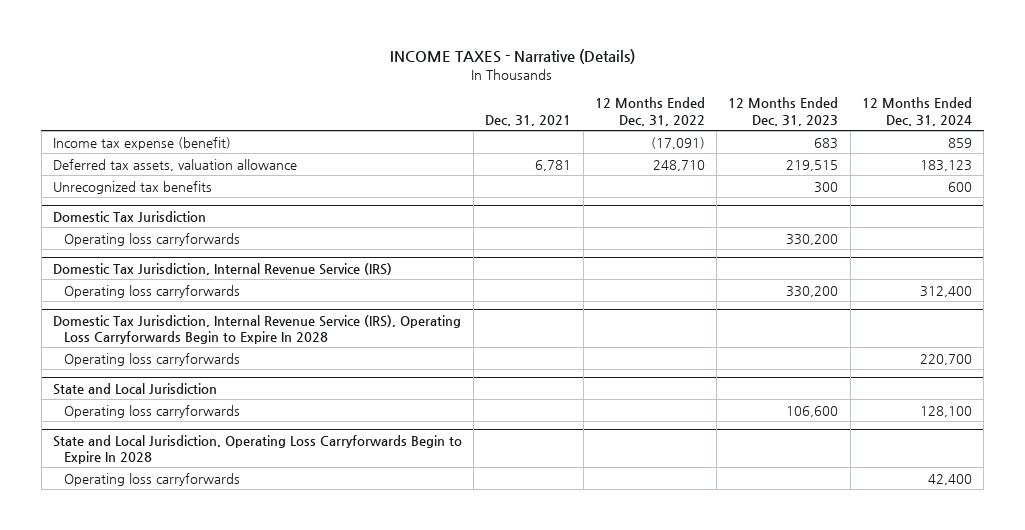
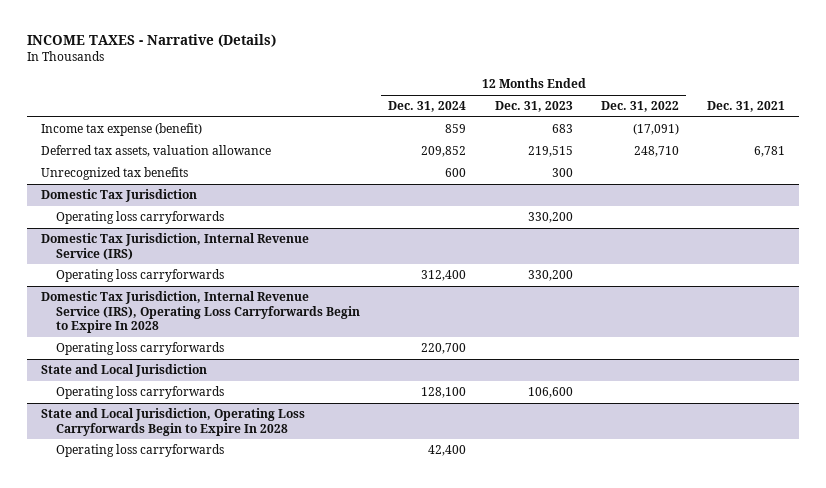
[919,159,972,171] 183,123 -> [421,146,467,158] 209,852

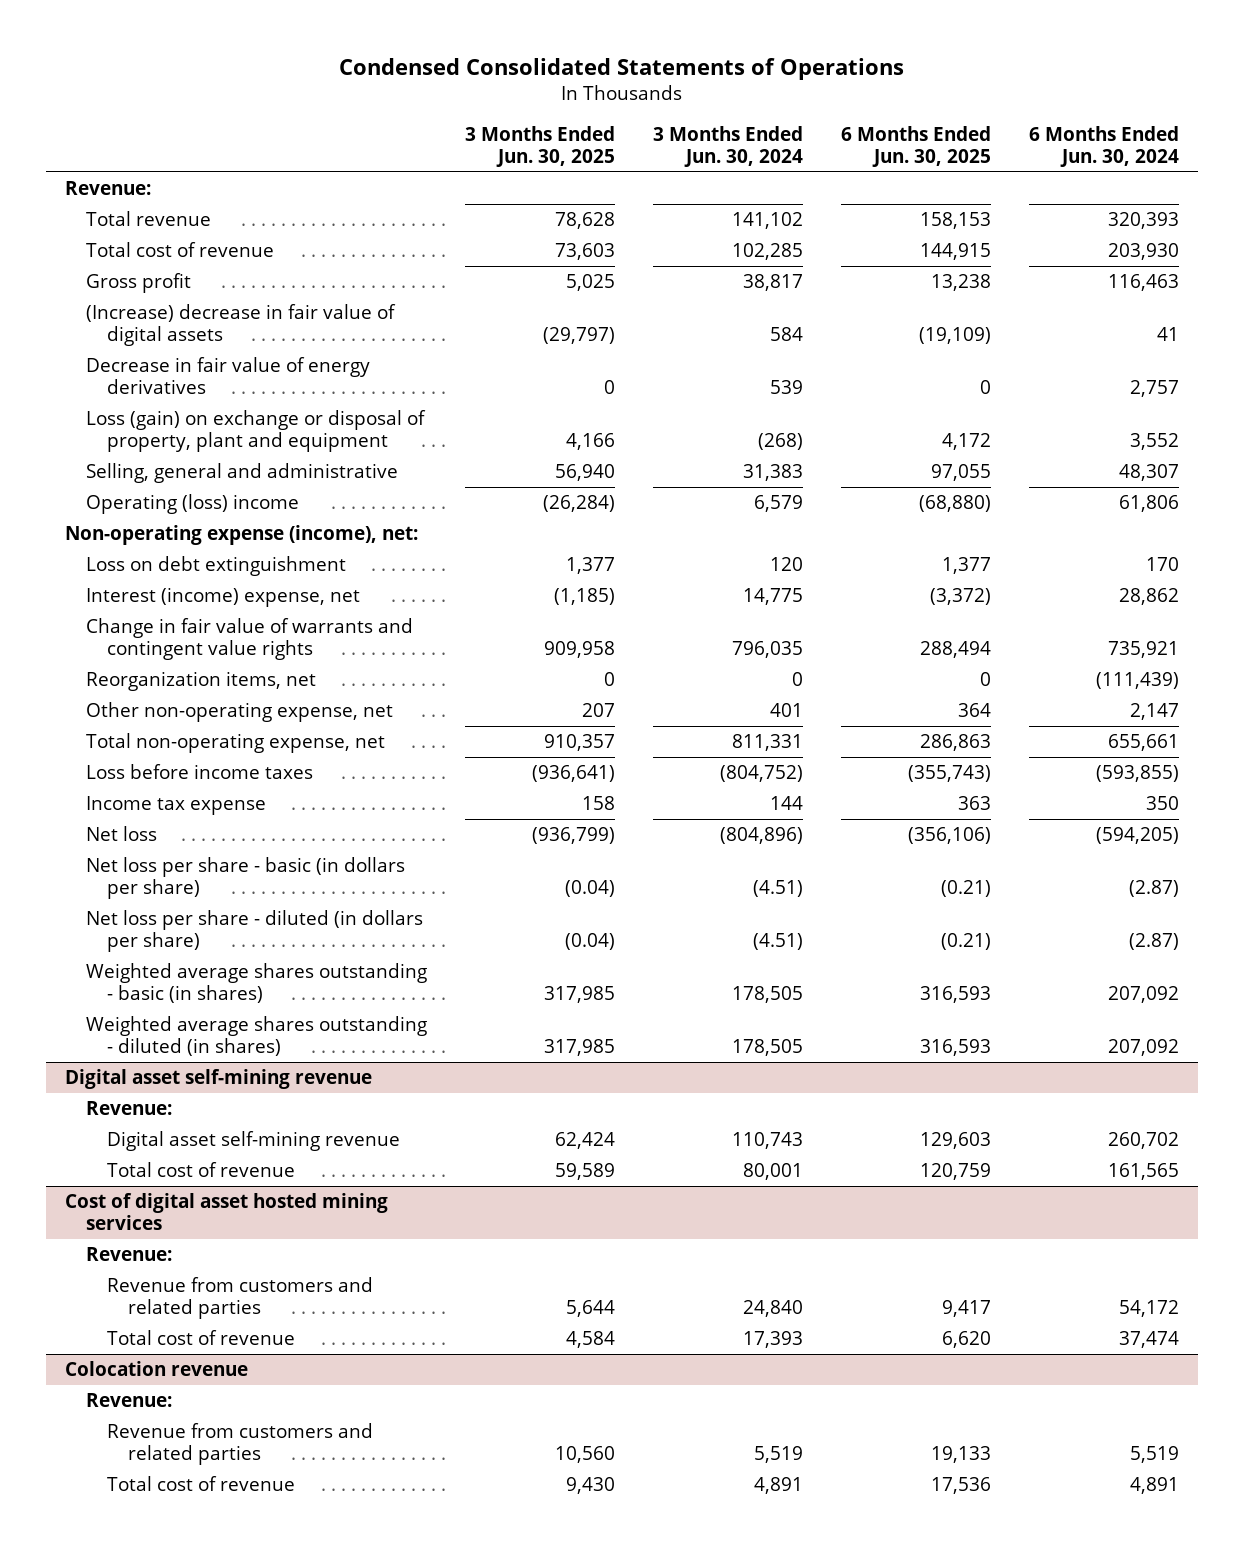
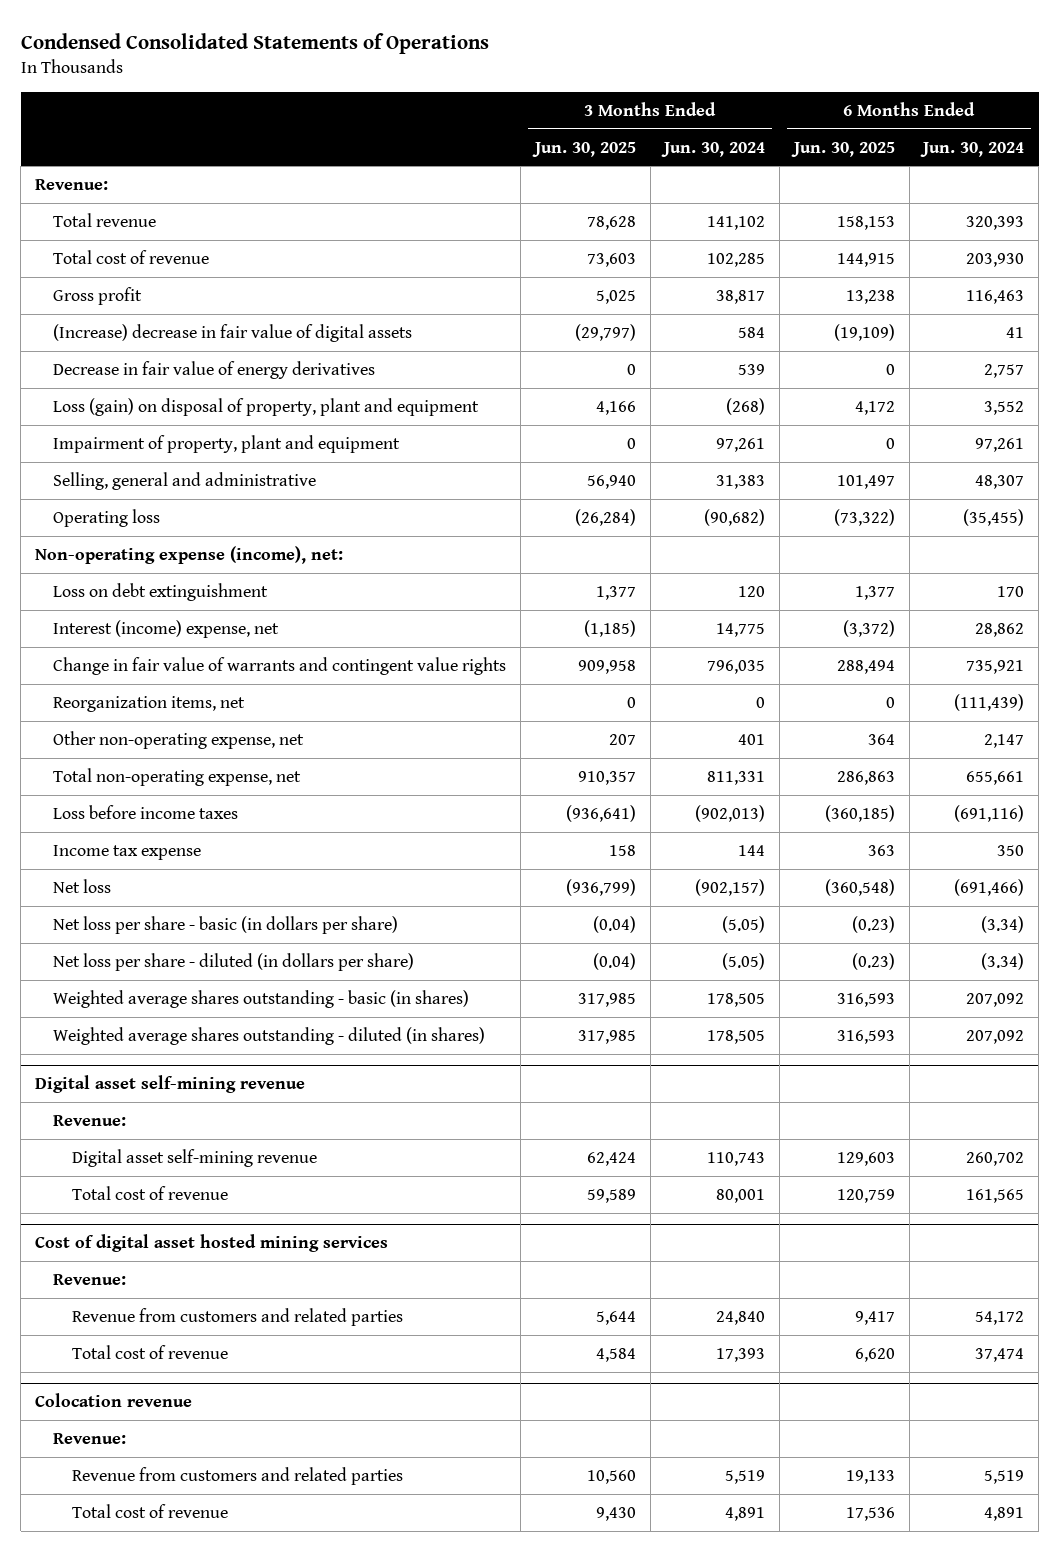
[85,410,426,453] Loss (gain) on exchange or disposal of property, plant and equipment -> [53,398,480,417] Loss (gain) on disposal of property, plant and equipment
none -> [53,435,401,454] Impairment of property, plant and equipment
[930,464,991,482] 97,055 -> [836,475,895,490] 101,497
[85,494,299,515] Operating (loss) income -> [53,509,161,528] Operating loss
[753,495,803,513] 6,579 -> [704,509,766,527] (90,682)
[918,495,991,513] (68,880) -> [833,509,895,527] (73,322)
[1118,495,1179,513] 61,806 -> [963,509,1025,527] (35,455)
[719,765,803,783] (804,752) -> [695,805,766,823] (902,013)
[907,765,991,783] (355,743) -> [824,805,895,823] (360,185)
[1095,765,1179,783] (593,855) -> [954,805,1025,823] (691,116)
[719,827,803,845] (804,896) -> [695,879,766,897] (902,157)
[907,827,991,845] (356,106) -> [824,879,895,897] (360,548)
[1095,827,1179,845] (594,205) -> [954,879,1025,897] (691,466)
[752,880,803,898] (4.51) -> [722,916,766,934] (5.05)
[940,880,991,898] (0.21) -> [851,916,895,934] (0.23)
[1128,880,1179,898] (2.87) -> [981,916,1025,934] (3.34)
[752,933,803,951] (4.51) -> [722,953,766,971] (5.05)
[940,933,991,951] (0.21) -> [851,953,895,971] (0.23)
[1128,933,1179,951] (2.87) -> [981,953,1025,971] (3.34)

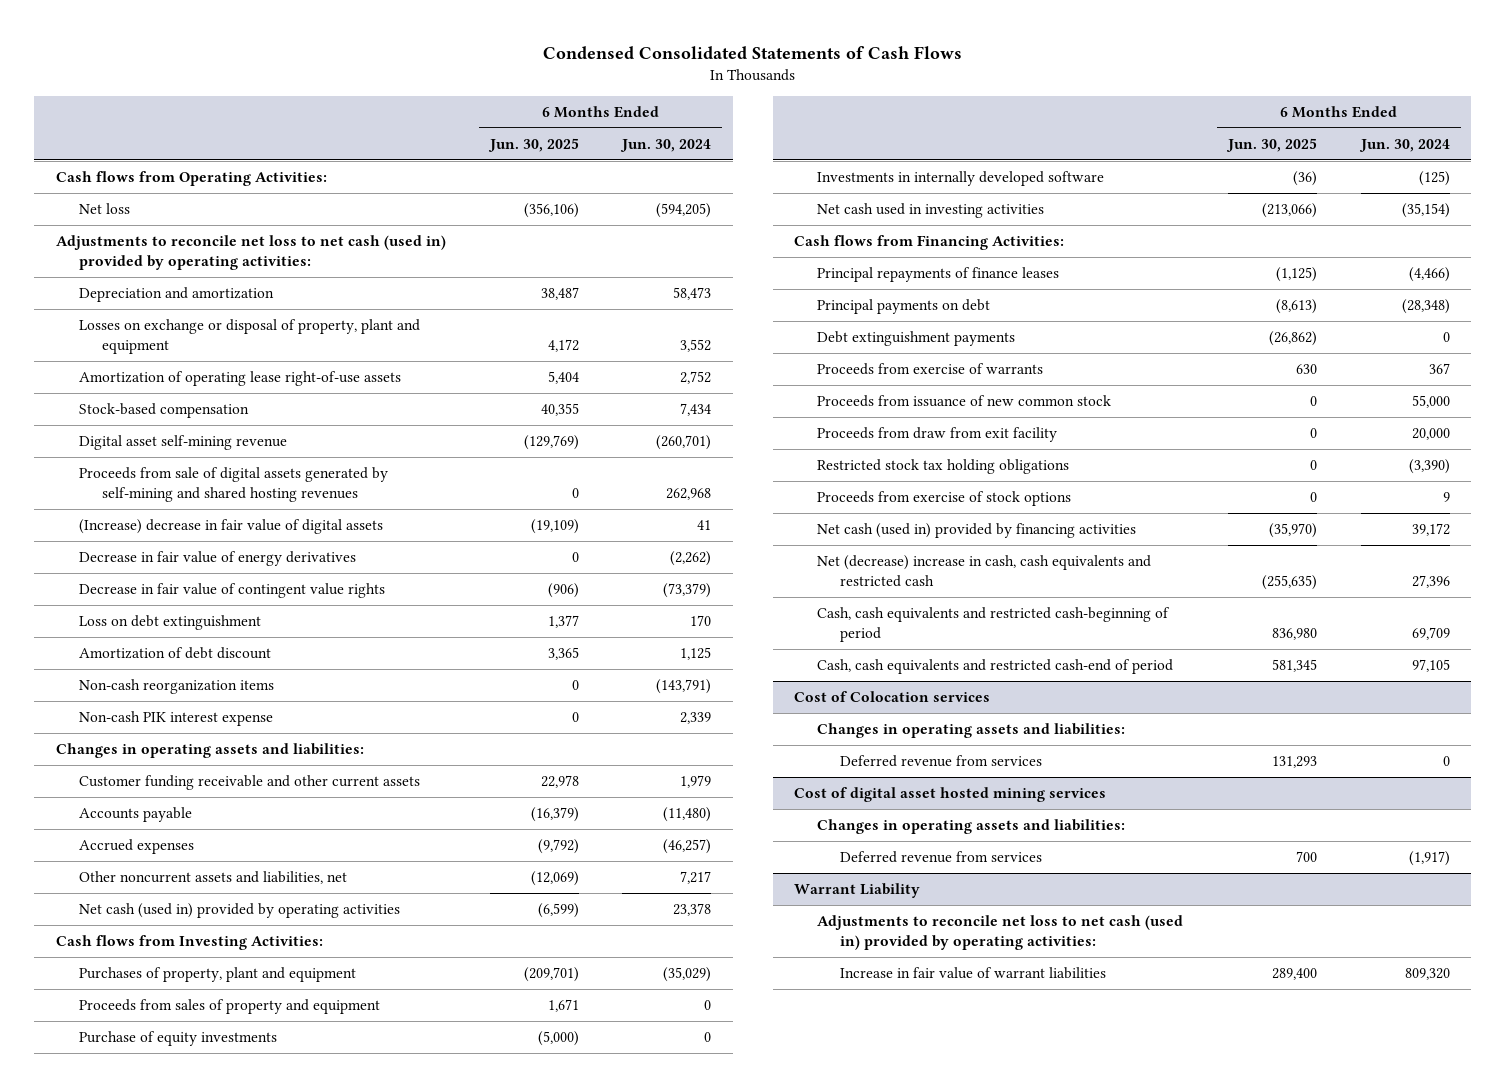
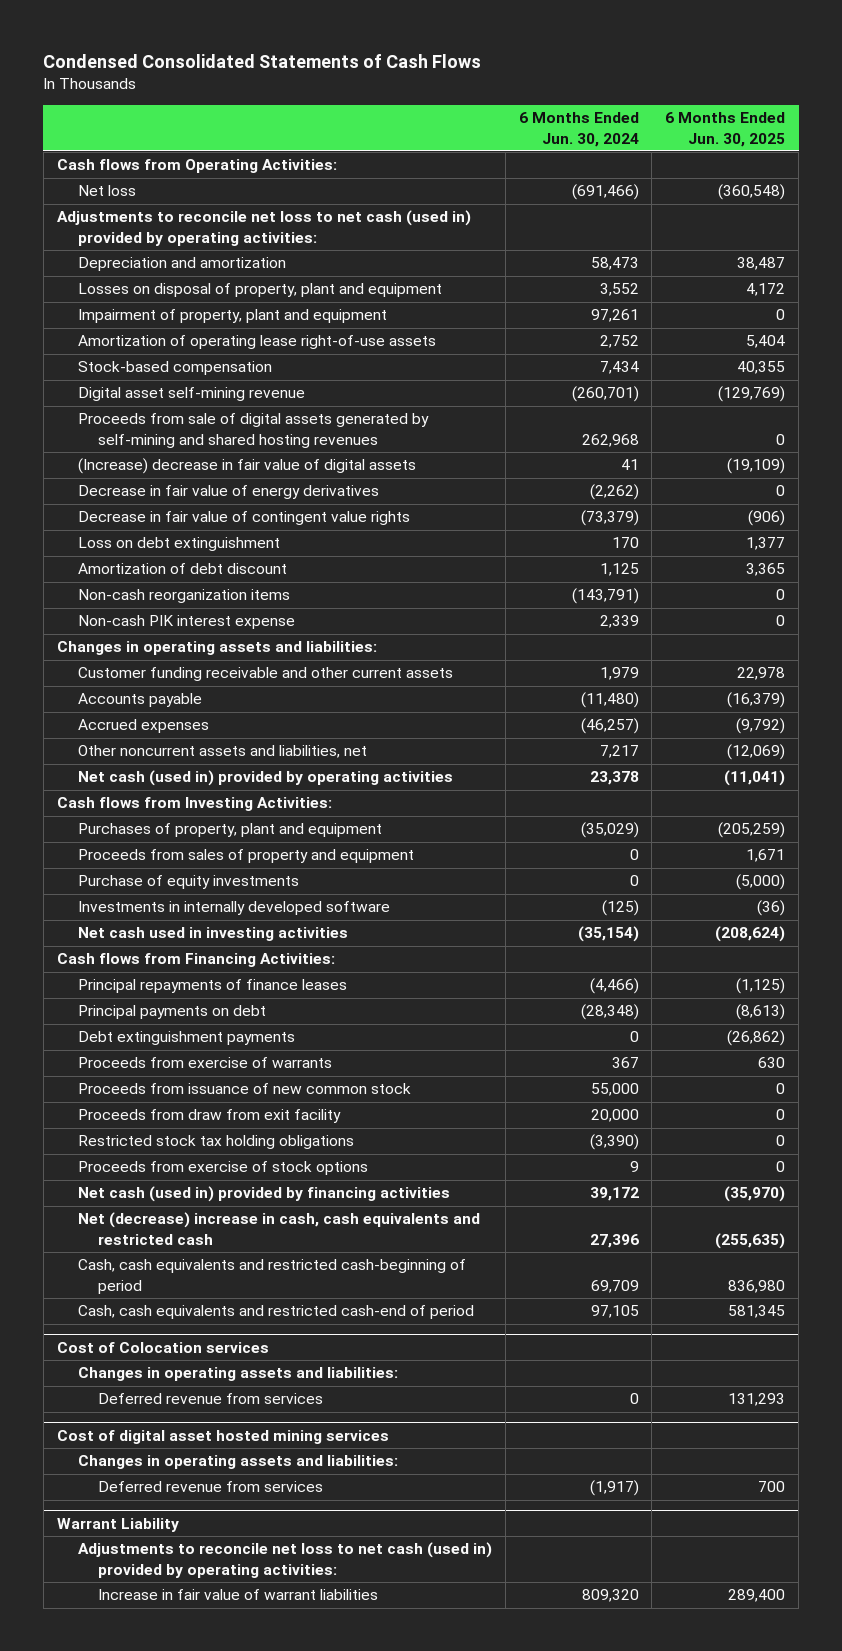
[523,203,579,219] (356,106) -> [718,184,786,201] (360,548)
[656,203,712,219] (594,205) -> [571,184,639,201] (691,466)
[78,319,420,355] Losses on exchange or disposal of property, plant and equipment -> [77,283,442,298] Losses on disposal of property, plant and equipment
none -> [77,309,387,324] Impairment of property, plant and equipment
[537,903,579,919] (6,599) -> [724,770,786,787] (11,041)
[523,967,579,983] (209,701) -> [718,822,786,839] (205,259)
[1262,203,1318,219] (213,066) -> [715,926,786,943] (208,624)

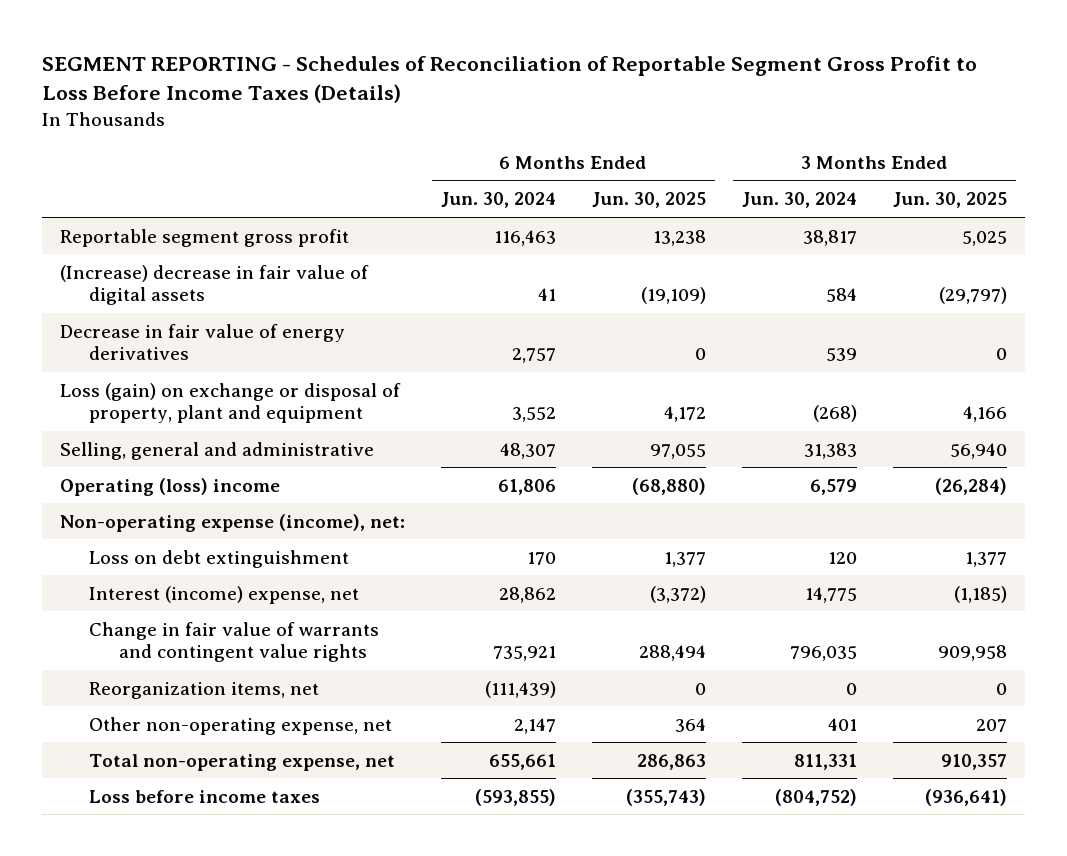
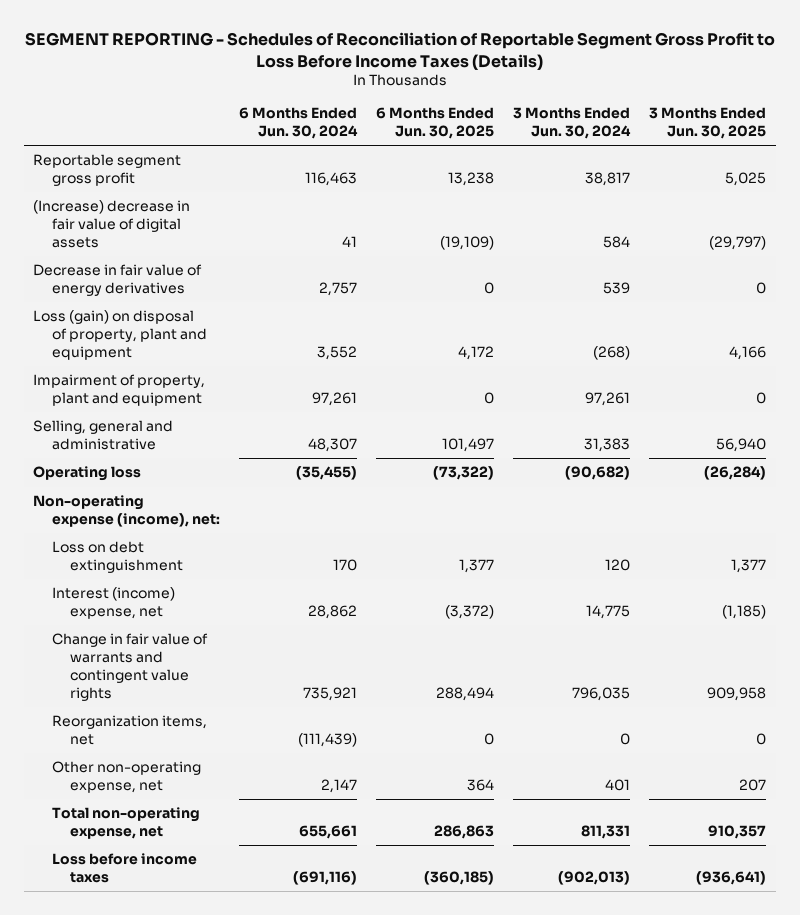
[60,382,402,424] Loss (gain) on exchange or disposal of property, plant and equipment -> [33,310,207,360] Loss (gain) on disposal of property, plant and equipment
none -> [33,374,206,407] Impairment of property, plant and equipment
[649,443,706,459] 97,055 -> [441,438,494,453] 101,497
[60,477,281,496] Operating (loss) income -> [33,466,142,482] Operating loss
[497,478,556,495] 61,806 -> [295,466,357,481] (35,455)
[631,477,706,495] (68,880) -> [432,466,494,481] (73,322)
[809,478,857,495] 6,579 -> [565,466,631,481] (90,682)
[474,788,556,806] (593,855) -> [292,871,357,886] (691,116)
[625,788,706,806] (355,743) -> [423,871,494,886] (360,185)
[774,788,857,806] (804,752) -> [558,871,631,886] (902,013)

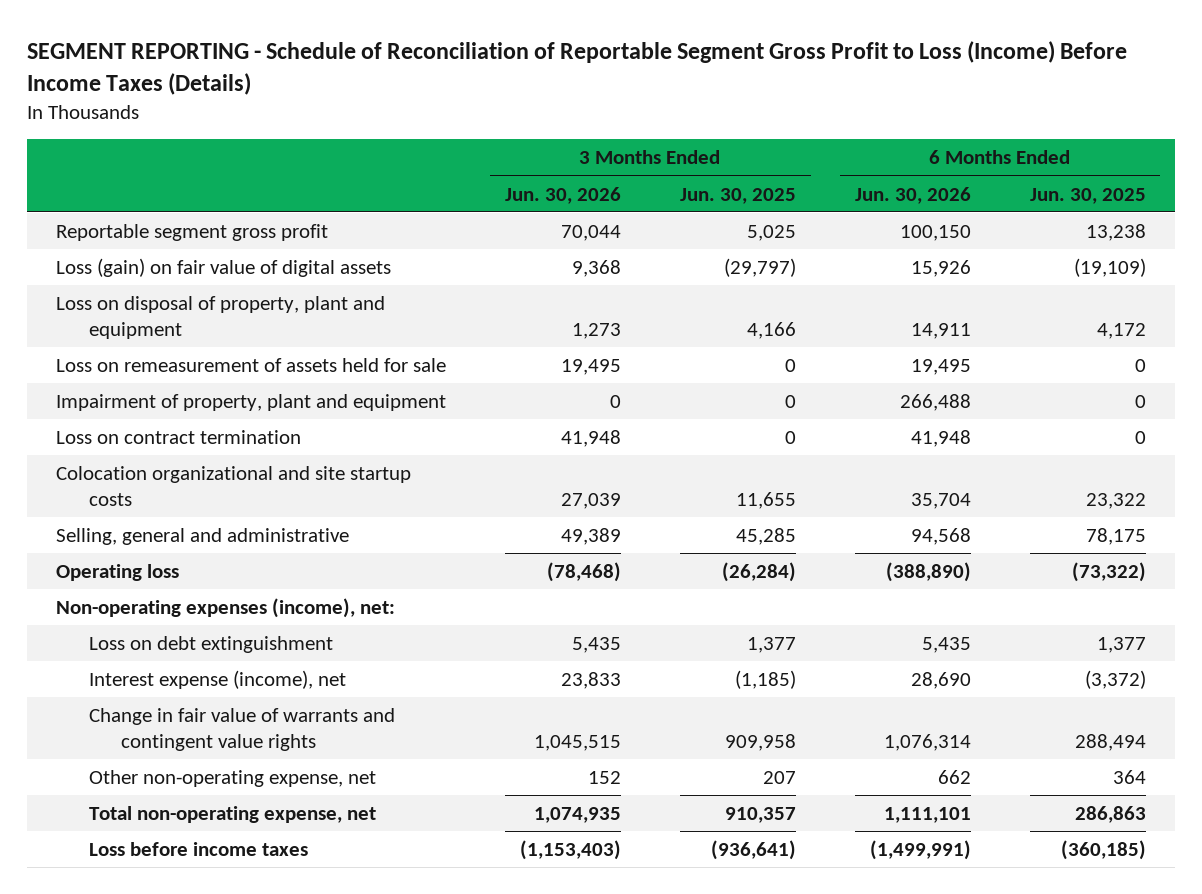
[24,32,775,70] SEGMENT REPORTING - Schedules of Reconciliation of Reportable Segment Gross Profit to Loss Before Income Taxes (Details) -> [26,40,1127,95] SEGMENT REPORTING - Schedule of Reconciliation of Reportable Segment Gross Profit to Loss (Income) Before Income Taxes (Details)
[238,107,358,140] 6 Months Ended Jun. 30, 2024 -> none
[513,107,632,140] 3 Months Ended Jun. 30, 2024 -> none
none -> [505,186,622,204] Jun. 30, 2026
none -> [854,186,971,204] Jun. 30, 2026
[33,264,203,297] Decrease in fair value of energy derivatives -> none
[33,200,191,248] (Increase) decrease in fair value of digital assets -> [56,257,392,277] Loss (gain) on fair value of digital assets
[33,310,207,360] Loss (gain) on disposal of property, plant and equipment -> [56,295,386,340] Loss on disposal of property, plant and equipment
none -> [56,357,447,372] Loss on remeasurement of assets held for sale
none -> [56,429,302,444] Loss on contract termination
none -> [56,465,412,507] Colocation organizational and site startup costs
[441,438,494,453] 101,497 -> [1085,527,1146,545] 78,175
[716,438,767,453] 56,940 -> [735,527,796,545] 45,285
[33,495,220,528] Non-operating expense (income), net: -> [56,597,396,618] Non-operating expenses (income), net:
[51,587,175,620] Interest (income) expense, net -> [88,669,346,689] Interest expense (income), net
[51,715,207,746] Reorganization items, net -> none

